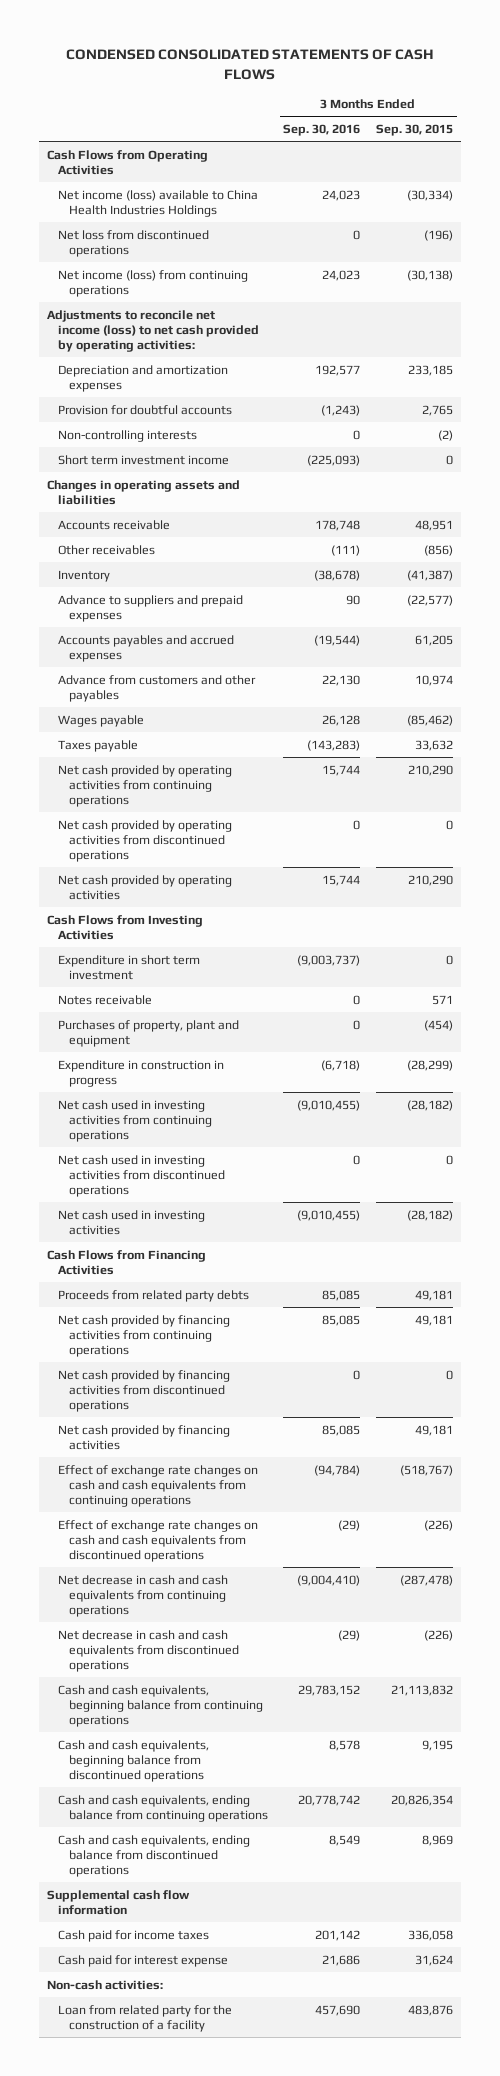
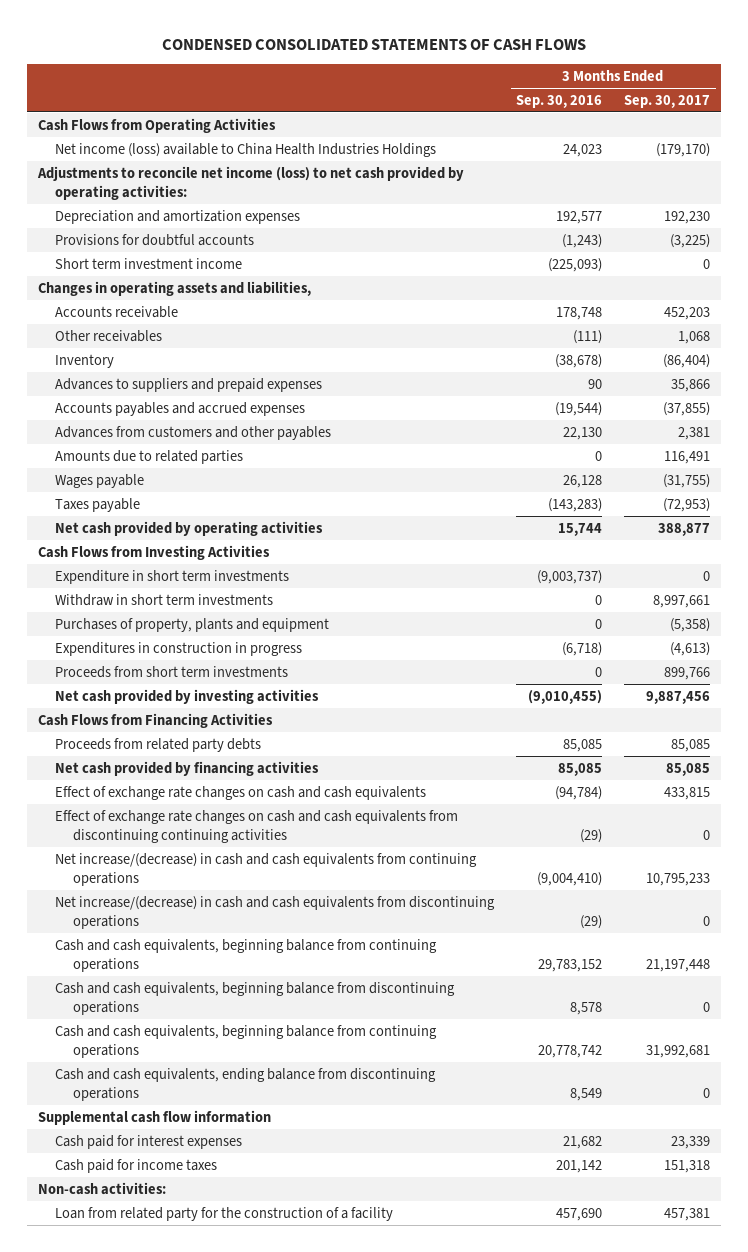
[375,123,453,136] Sep. 30, 2015 -> none
none -> [624,94,711,108] Sep. 30, 2017
[57,229,209,257] Net loss from discontinued operations -> none
[57,269,248,297] Net income (loss) from continuing operations -> none
[57,429,197,442] Non-controlling interests -> none
[57,404,232,415] Provision for doubtful accounts -> [55,233,255,246] Provisions for doubtful accounts
[46,479,240,505] Changes in operating assets and liabilities -> [38,280,312,296] Changes in operating assets and liabilities,
[57,594,243,622] Advance to suppliers and prepaid expenses -> [55,377,323,392] Advances to suppliers and prepaid expenses
[57,674,256,702] Advance from customers and other payables -> [55,425,332,440] Advances from customers and other payables
none -> [55,449,244,464] Amounts due to related parties
[57,764,232,807] Net cash provided by operating activities from continuing operations -> none
[57,819,232,862] Net cash provided by operating activities from discontinued operations -> none
[57,994,152,1005] Notes receivable -> none
[57,1099,212,1142] Net cash used in investing activities from continuing operations -> none
[57,1154,225,1197] Net cash used in investing activities from discontinued operations -> none
[57,954,200,980] Expenditure in short term investment -> [55,569,290,584] Expenditure in short term investments
none -> [55,593,274,606] Withdraw in short term investments
[57,1019,239,1047] Purchases of property, plant and equipment -> [55,617,330,632] Purchases of property, plants and equipment
[57,1059,224,1087] Expenditure in construction in progress -> [55,641,303,656] Expenditures in construction in progress
none -> [55,665,289,678] Proceeds from short term investments
[57,1209,205,1235] Net cash used in investing activities -> [55,688,320,704] Net cash provided by investing activities
[57,1314,230,1357] Net cash provided by financing activities from continuing operations -> none
[57,1369,230,1412] Net cash provided by financing activities from discontinued operations -> none
[57,1464,258,1507] Effect of exchange rate changes on cash and cash equivalents from continuing operations -> [55,785,427,800] Effect of exchange rate changes on cash and cash equivalents
[57,1519,258,1562] Effect of exchange rate changes on cash and cash equivalents from discontinued operations -> [55,809,459,843] Effect of exchange rate changes on cash and cash equivalents from discontinuing continuing activities
[57,1574,228,1617] Net decrease in cash and cash equivalents from continuing operations -> [55,852,478,886] Net increase/(decrease) in cash and cash equivalents from continuing operations
[57,1629,239,1672] Net decrease in cash and cash equivalents from discontinued operations -> [55,895,496,929] Net increase/(decrease) in cash and cash equivalents from discontinuing operations
[57,1739,209,1782] Cash and cash equivalents, beginning balance from discontinued operations -> [55,981,456,1015] Cash and cash equivalents, beginning balance from discontinuing operations
[57,1794,268,1822] Cash and cash equivalents, ending balance from continuing operations -> [55,1024,438,1058] Cash and cash equivalents, beginning balance from continuing operations
[57,1834,250,1877] Cash and cash equivalents, ending balance from discontinued operations -> [55,1067,437,1101] Cash and cash equivalents, ending balance from discontinuing operations
none -> [55,1134,243,1149] Cash paid for interest expenses
[57,1954,228,1967] Cash paid for interest expense -> none

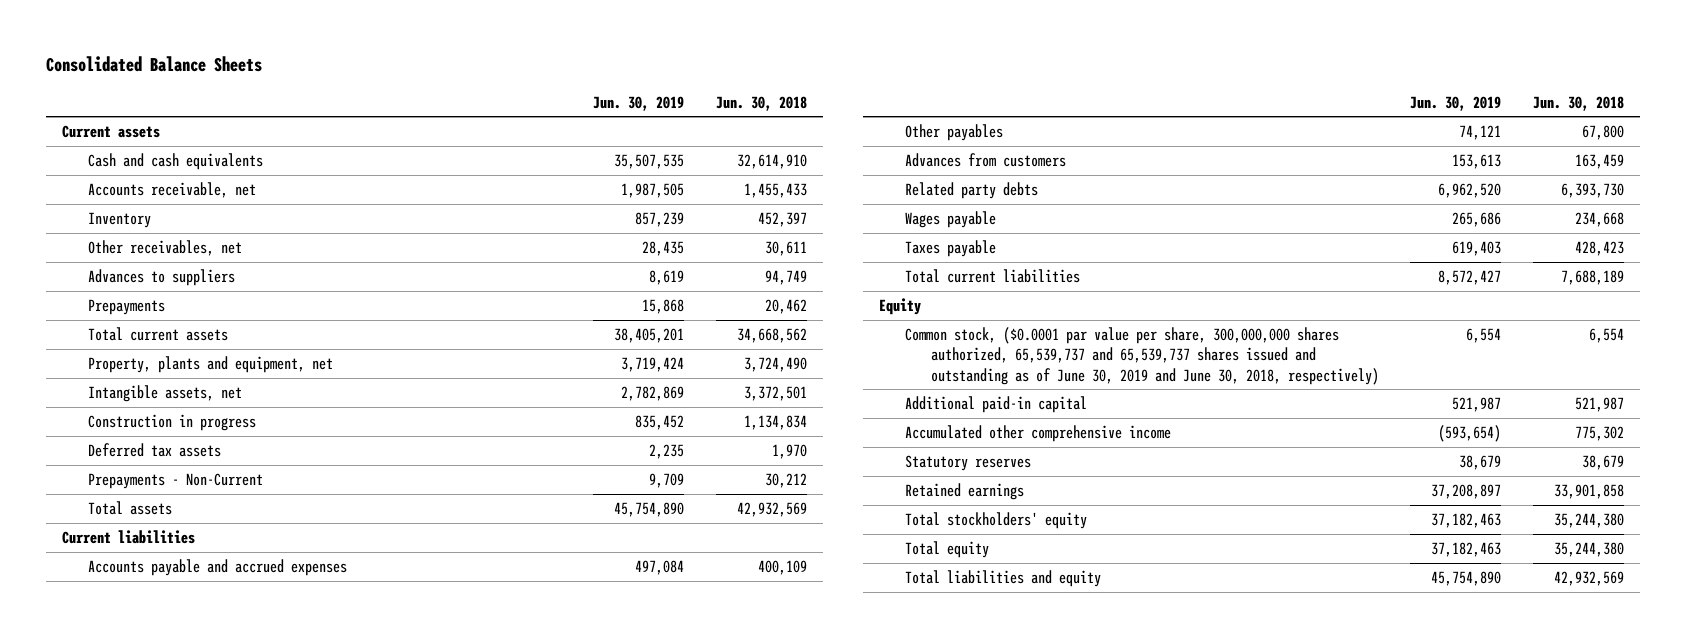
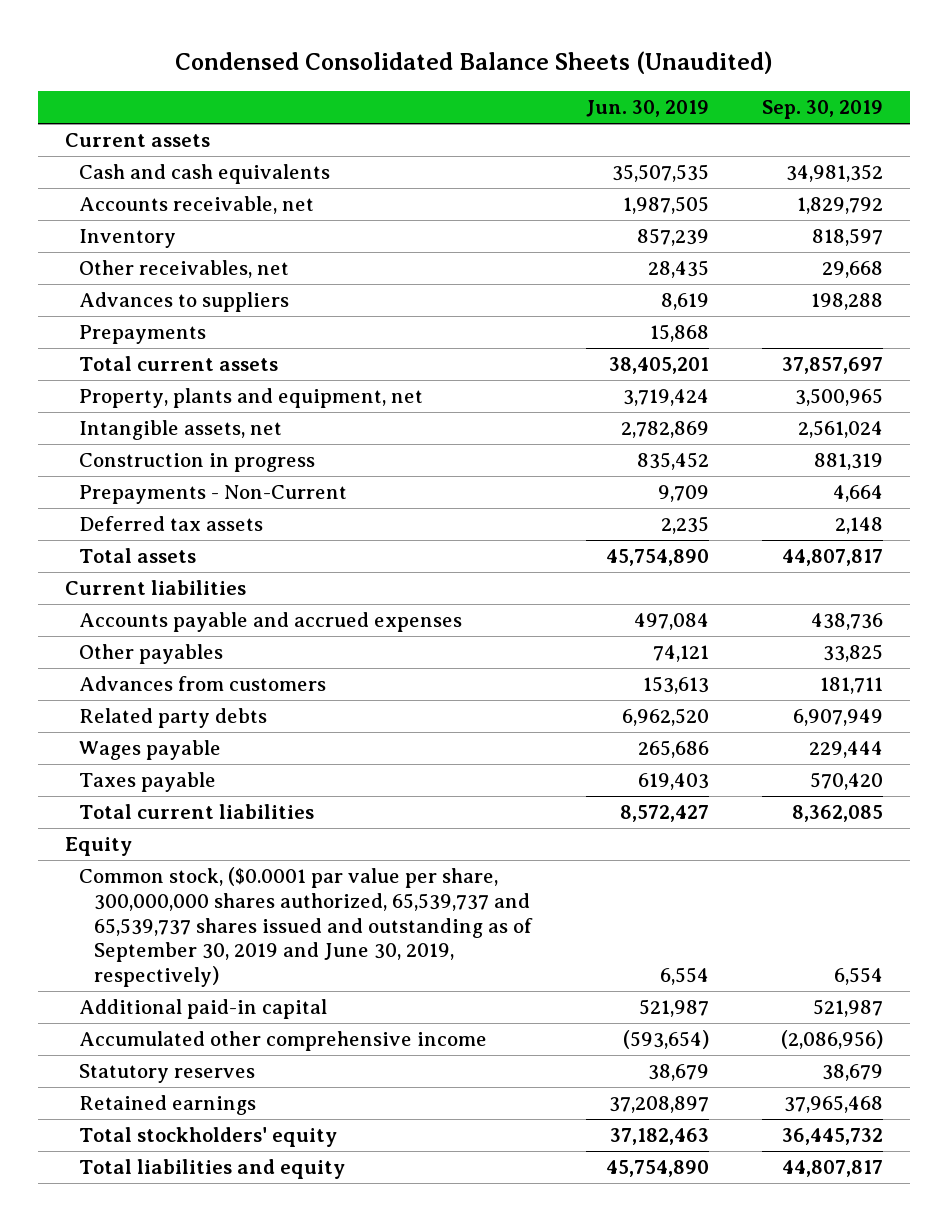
[46,56,263,73] Consolidated Balance Sheets -> [174,51,773,75] Condensed Consolidated Balance Sheets (Unaudited)
[715,95,807,111] Jun. 30, 2018 -> none
none -> [762,100,884,120] Sep. 30, 2019
[87,442,221,457] Deferred tax assets -> [79,516,264,532] Deferred tax assets
[904,326,1379,385] Common stock, ($0.0001 par value per share, 300,000,000 shares authorized, 65,539,737 and 65,539,737 shares issued and outstanding as of June 30, 2019 and June 30, 2018, respectively) -> [79,867,534,987] Common stock, ($0.0001 par value per share, 300,000,000 shares authorized, 65,539,737 and 65,539,737 shares issued and outstanding as of September 30, 2019 and June 30, 2019, respectively)
[904,540,989,558] Total equity -> none

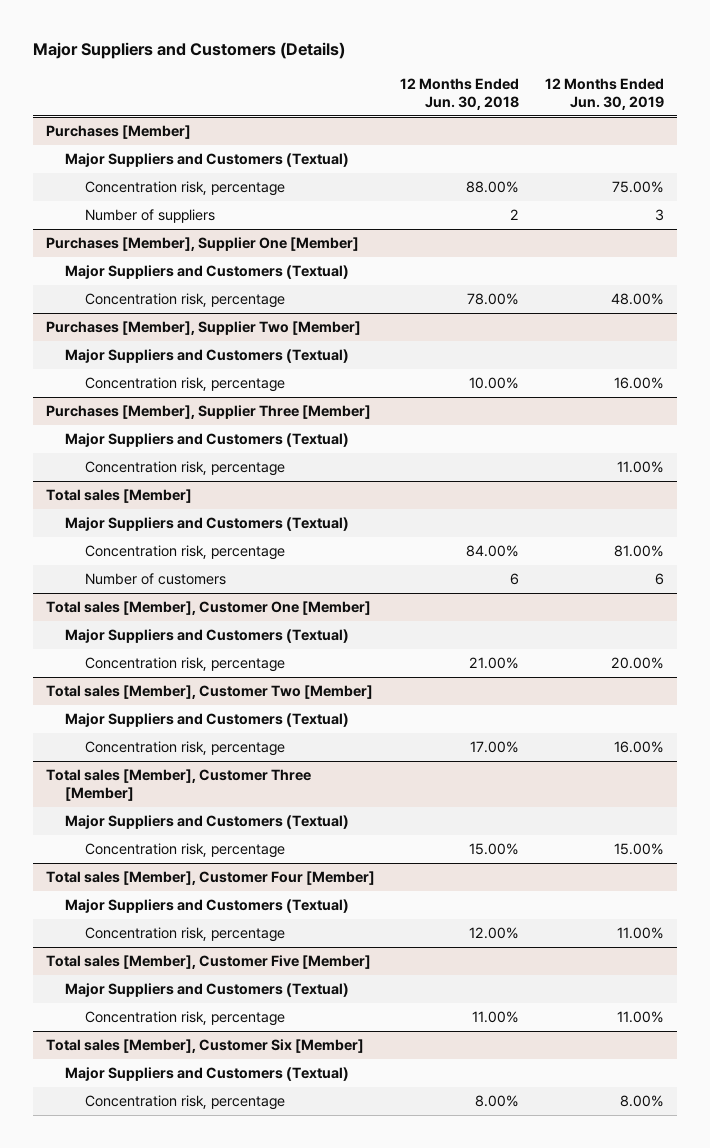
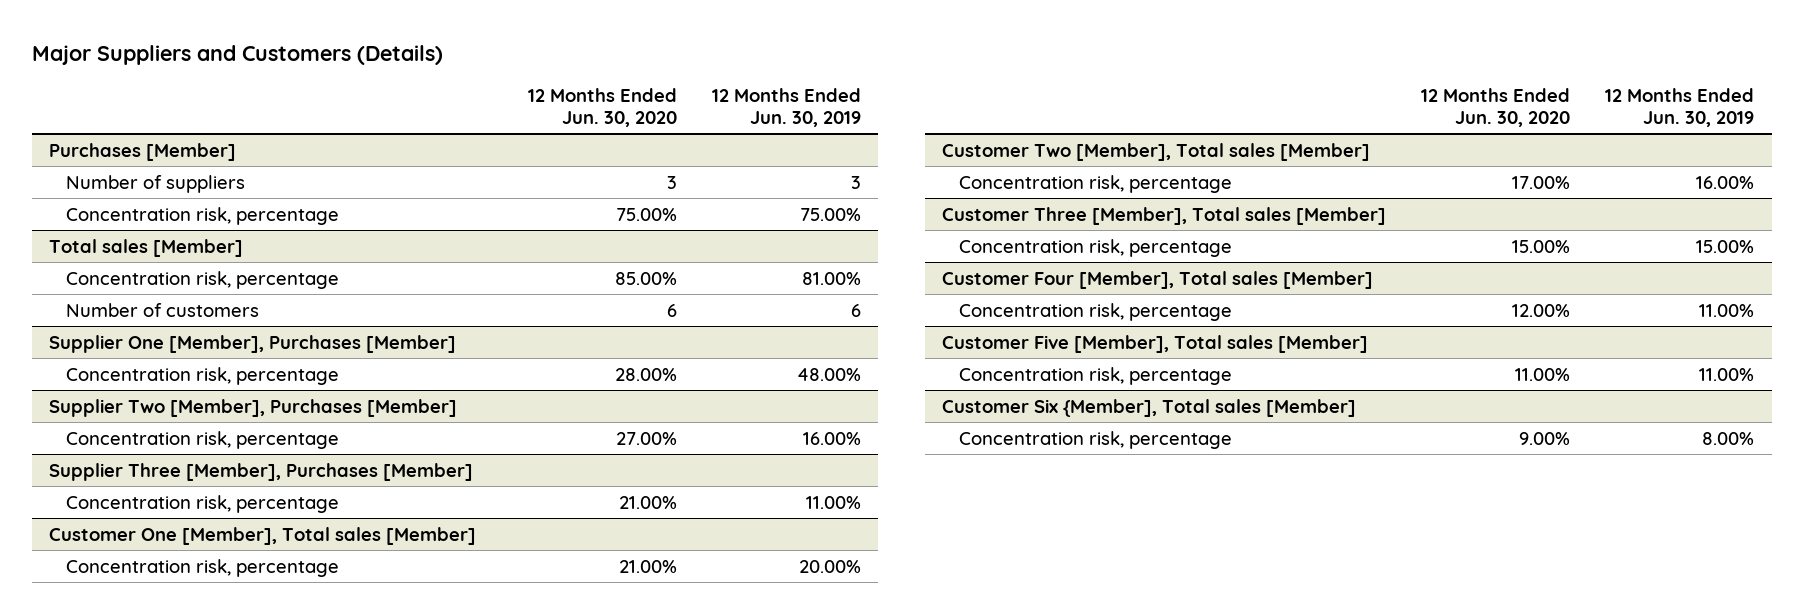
[400,77,520,110] 12 Months Ended Jun. 30, 2018 -> none
none -> [527,88,677,127] 12 Months Ended Jun. 30, 2020
[65,153,350,168] Major Suppliers and Customers (Textual) -> none
[45,237,359,252] Purchases [Member], Supplier One [Member] -> none
[65,265,350,280] Major Suppliers and Customers (Textual) -> none
[85,293,286,309] Concentration risk, percentage -> none
[45,321,361,336] Purchases [Member], Supplier Two [Member] -> none
[65,349,350,364] Major Suppliers and Customers (Textual) -> none
[85,377,286,393] Concentration risk, percentage -> none
[45,405,371,420] Purchases [Member], Supplier Three [Member] -> none
[65,433,350,448] Major Suppliers and Customers (Textual) -> none
[85,461,286,477] Concentration risk, percentage -> none
[85,181,286,197] Concentration risk, percentage -> [66,206,340,225] Concentration risk, percentage
[65,517,350,532] Major Suppliers and Customers (Textual) -> none
[65,629,350,644] Major Suppliers and Customers (Textual) -> none
none -> [49,334,457,353] Supplier One [Member], Purchases [Member]
none -> [66,366,340,385] Concentration risk, percentage
none -> [49,398,458,417] Supplier Two [Member], Purchases [Member]
none -> [66,430,340,449] Concentration risk, percentage
none -> [49,462,474,481] Supplier Three [Member], Purchases [Member]
none -> [66,494,340,513] Concentration risk, percentage
[45,601,371,616] Total sales [Member], Customer One [Member] -> [49,526,477,545] Customer One [Member], Total sales [Member]
[65,713,350,728] Major Suppliers and Customers (Textual) -> none
[45,685,373,700] Total sales [Member], Customer Two [Member] -> [942,142,1371,161] Customer Two [Member], Total sales [Member]
[65,815,350,830] Major Suppliers and Customers (Textual) -> none
[45,769,311,801] Total sales [Member], Customer Three [Member] -> [942,206,1387,225] Customer Three [Member], Total sales [Member]
[65,899,350,914] Major Suppliers and Customers (Textual) -> none
[45,871,375,886] Total sales [Member], Customer Four [Member] -> [942,270,1374,289] Customer Four [Member], Total sales [Member]
[65,983,350,998] Major Suppliers and Customers (Textual) -> none
[45,955,371,970] Total sales [Member], Customer Five [Member] -> [942,334,1369,353] Customer Five [Member], Total sales [Member]
[65,1067,350,1082] Major Suppliers and Customers (Textual) -> none
[45,1039,364,1054] Total sales [Member], Customer Six [Member] -> [942,398,1357,417] Customer Six {Member], Total sales [Member]

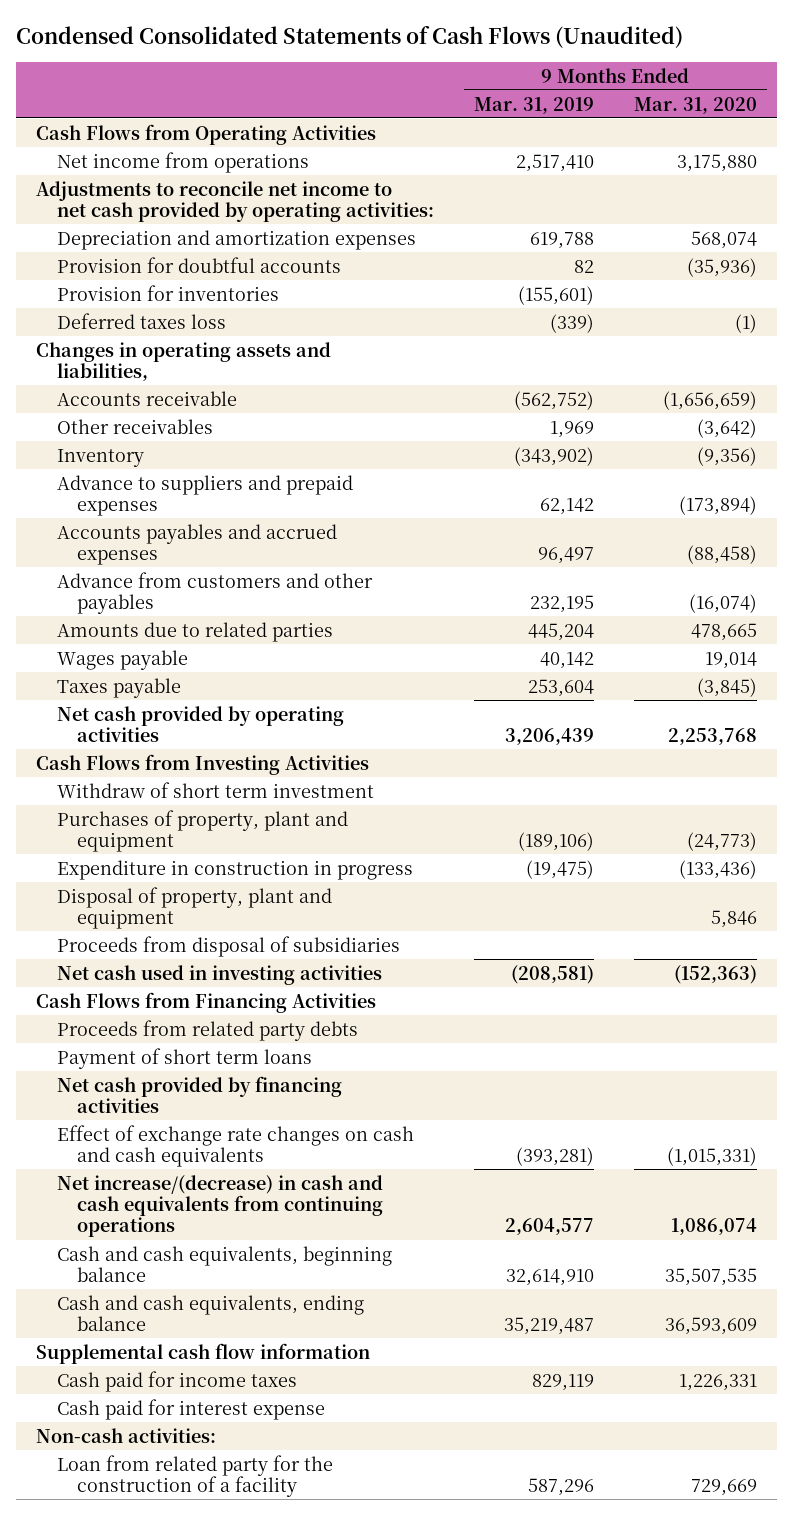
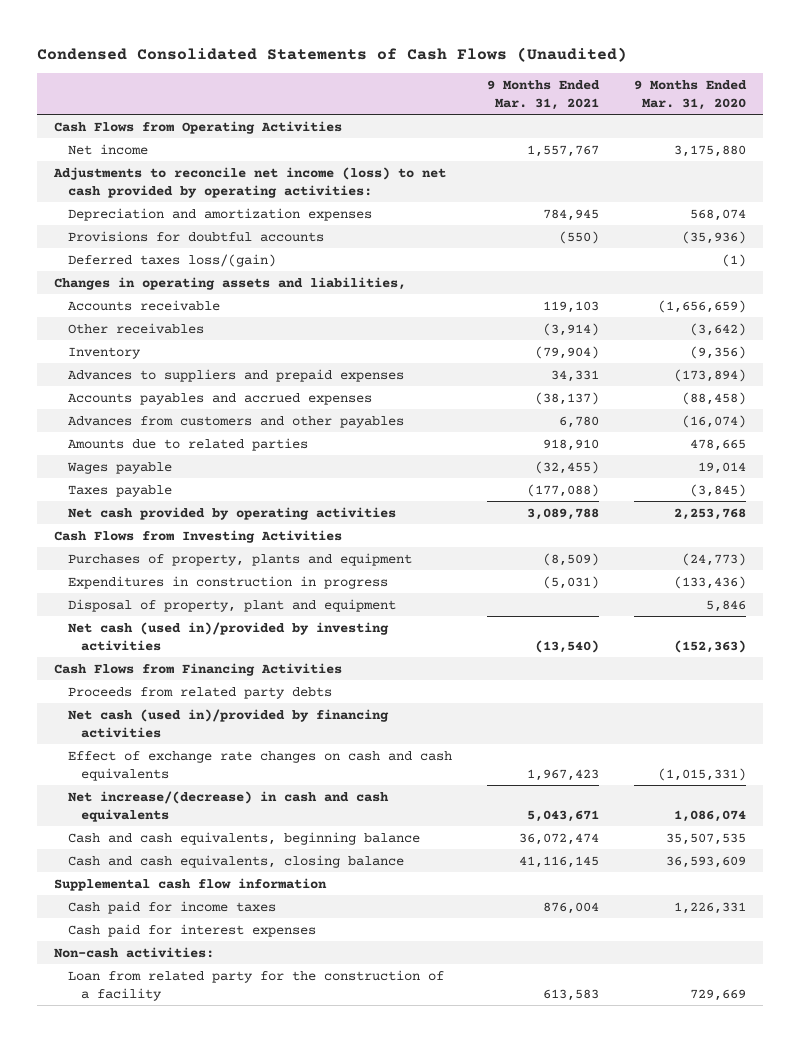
[473,96,594,114] Mar. 31, 2019 -> none
none -> [486,79,600,110] 9 Months Ended Mar. 31, 2021
[56,151,309,173] Net income from operations -> [67,143,148,155] Net income
[35,180,434,223] Adjustments to reconcile net income to net cash provided by operating activities: -> [53,166,447,198] Adjustments to reconcile net income (loss) to net cash provided by operating activities:
[56,284,279,301] Provision for inventories -> none
[56,256,341,273] Provision for doubtful accounts -> [67,230,324,242] Provisions for doubtful accounts
[56,312,226,329] Deferred taxes loss -> [67,253,276,267] Deferred taxes loss/(gain)
[56,474,353,517] Advance to suppliers and prepaid expenses -> [67,368,404,382] Advances to suppliers and prepaid expenses
[56,571,373,615] Advance from customers and other payables -> [67,415,404,428] Advances from customers and other payables
[56,781,374,798] Withdraw of short term investment -> none
[56,809,348,853] Purchases of property, plant and equipment -> [67,552,412,566] Purchases of property, plants and equipment
[56,859,413,880] Expenditure in construction in progress -> [67,575,388,589] Expenditures in construction in progress
[56,935,400,957] Proceeds from disposal of subsidiaries -> none
[56,964,382,985] Net cash used in investing activities -> [67,621,389,651] Net cash (used in)/provided by investing activities
[56,1047,312,1069] Payment of short term loans -> none
[56,1075,342,1114] Net cash provided by financing activities -> [67,708,389,738] Net cash (used in)/provided by financing activities
[56,1174,384,1238] Net increase/(decrease) in cash and cash equivalents from continuing operations -> [67,790,389,822] Net increase/(decrease) in cash and cash equivalents
[56,1294,364,1332] Cash and cash equivalents, ending balance -> [67,854,404,868] Cash and cash equivalents, closing balance
[56,1398,325,1420] Cash paid for interest expense -> [67,923,316,937] Cash paid for interest expenses

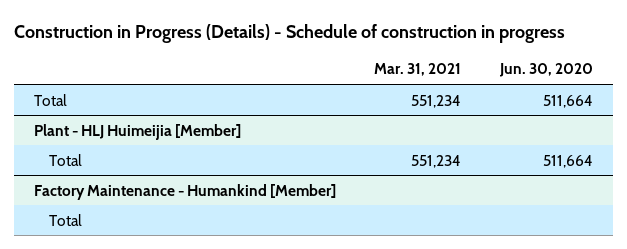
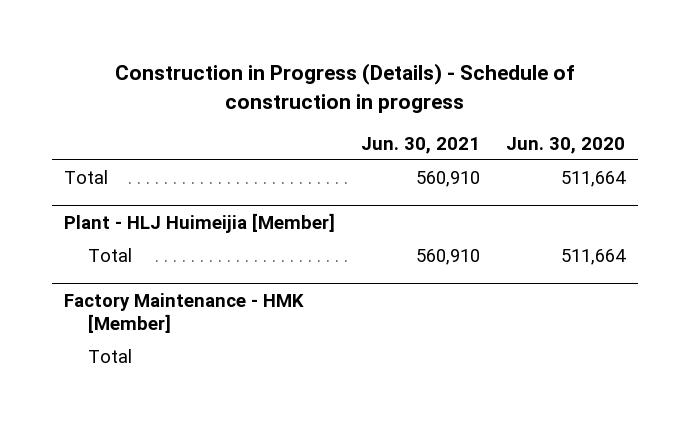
[374,63,462,77] Mar. 31, 2021 -> none
none -> [361,136,481,154] Jun. 30, 2021
[33,183,336,200] Factory Maintenance - Humankind [Member] -> [64,292,305,334] Factory Maintenance - HMK [Member]

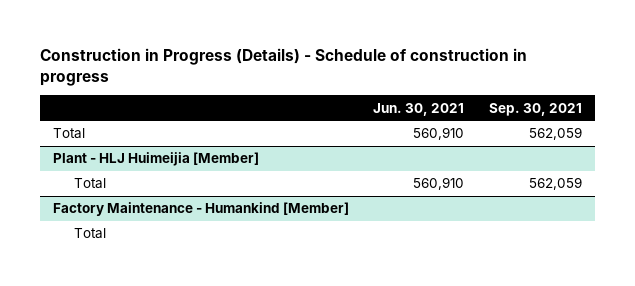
[505,136,625,154] Jun. 30, 2020 -> none
none -> [489,102,583,116] Sep. 30, 2021
[64,292,305,334] Factory Maintenance - HMK [Member] -> [52,202,349,217] Factory Maintenance - Humankind [Member]

